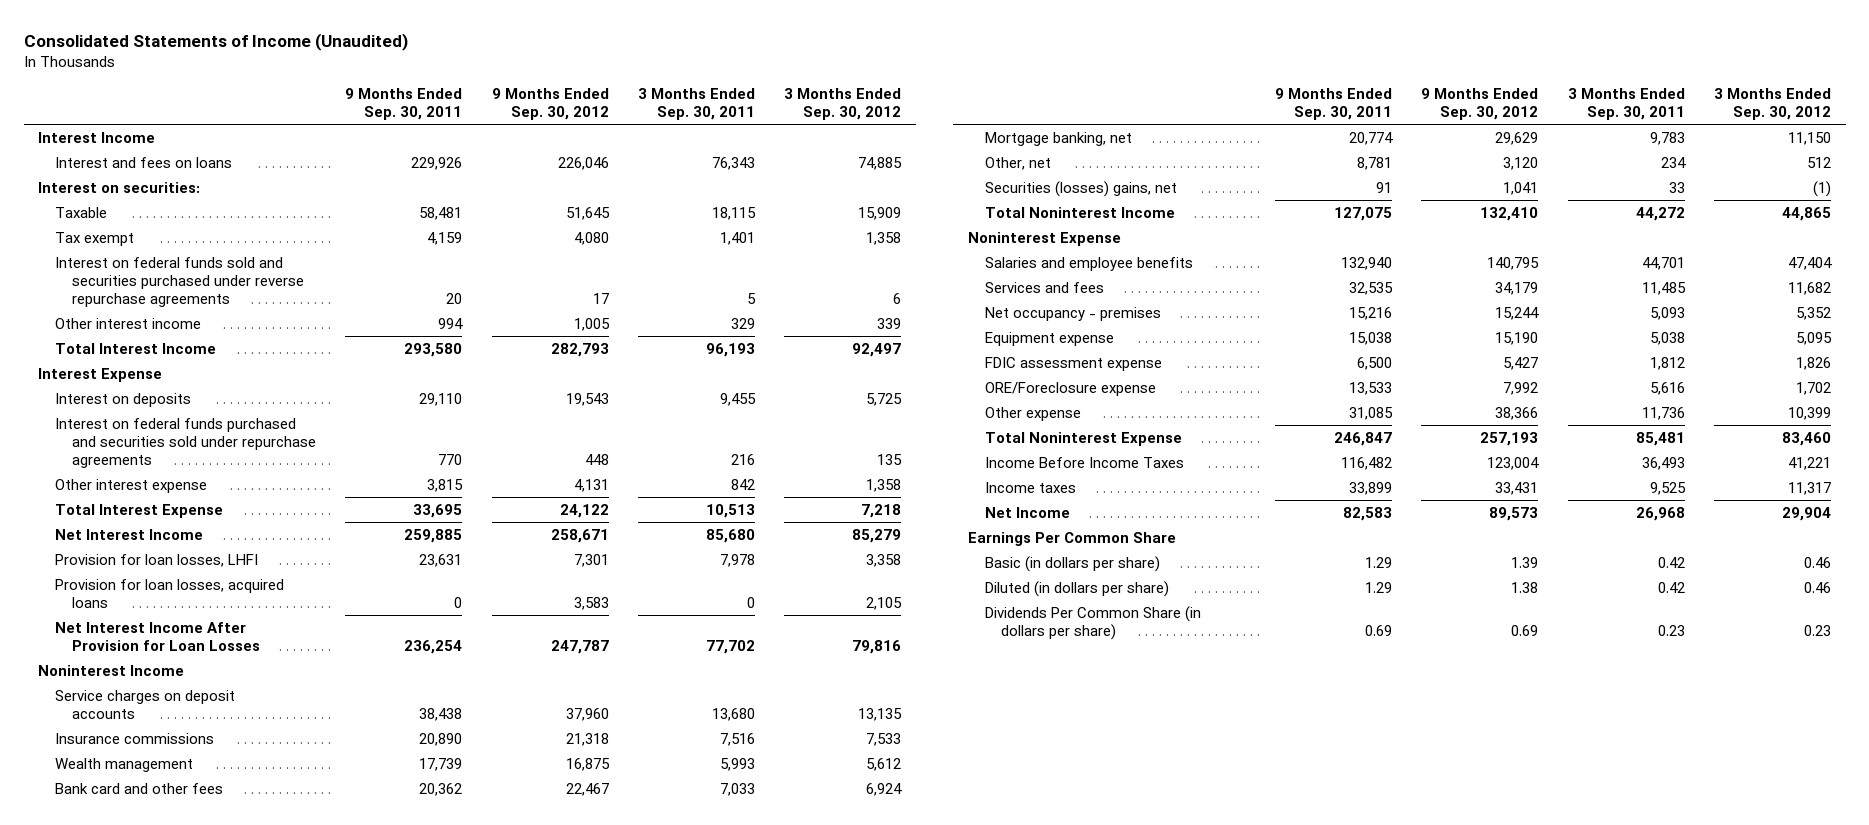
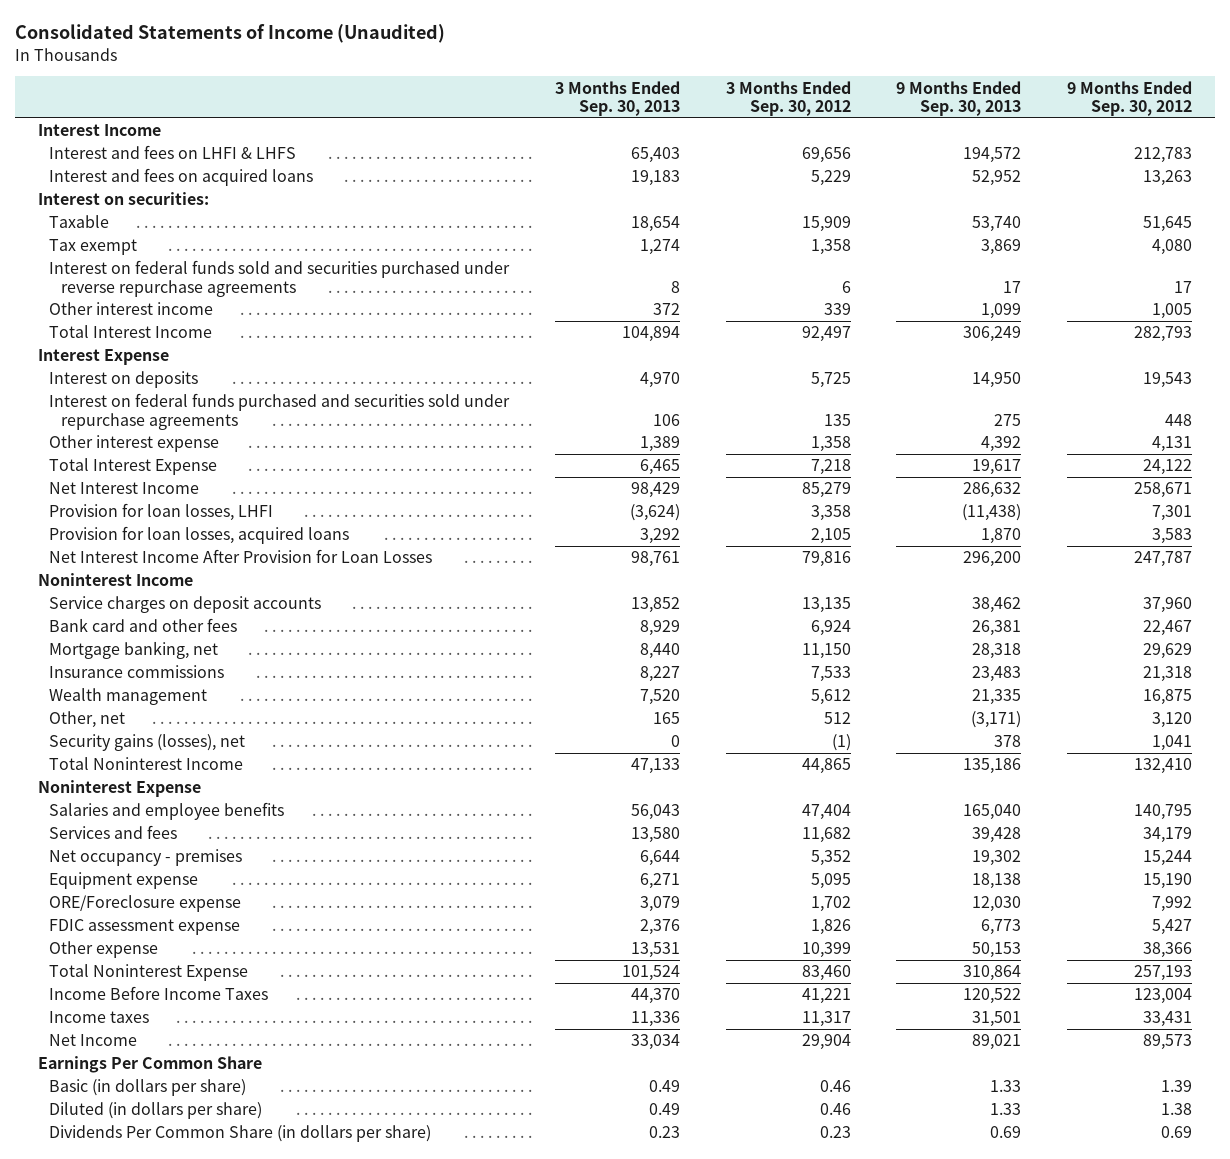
[345,87,463,121] 9 Months Ended Sep. 30, 2011 -> none
[638,87,756,121] 3 Months Ended Sep. 30, 2011 -> none
none -> [554,80,680,117] 3 Months Ended Sep. 30, 2013
none -> [896,80,1022,117] 9 Months Ended Sep. 30, 2013
none -> [49,145,297,160] Interest and fees on LHFI & LHFS
[55,156,233,168] Interest and fees on loans -> [49,168,314,187] Interest and fees on acquired loans
[557,156,609,170] 226,046 -> [1143,170,1193,187] 13,263
[858,156,903,170] 74,885 -> [810,170,851,187] 5,229
[55,732,215,744] Insurance commissions -> [49,665,225,679] Insurance commissions
[55,757,194,772] Wealth management -> [49,688,208,706] Wealth management
[984,180,1177,197] Securities (losses) gains, net -> [49,734,246,752] Security gains (losses), net
[984,356,1162,371] FDIC assessment expense -> [49,919,241,936] FDIC assessment expense

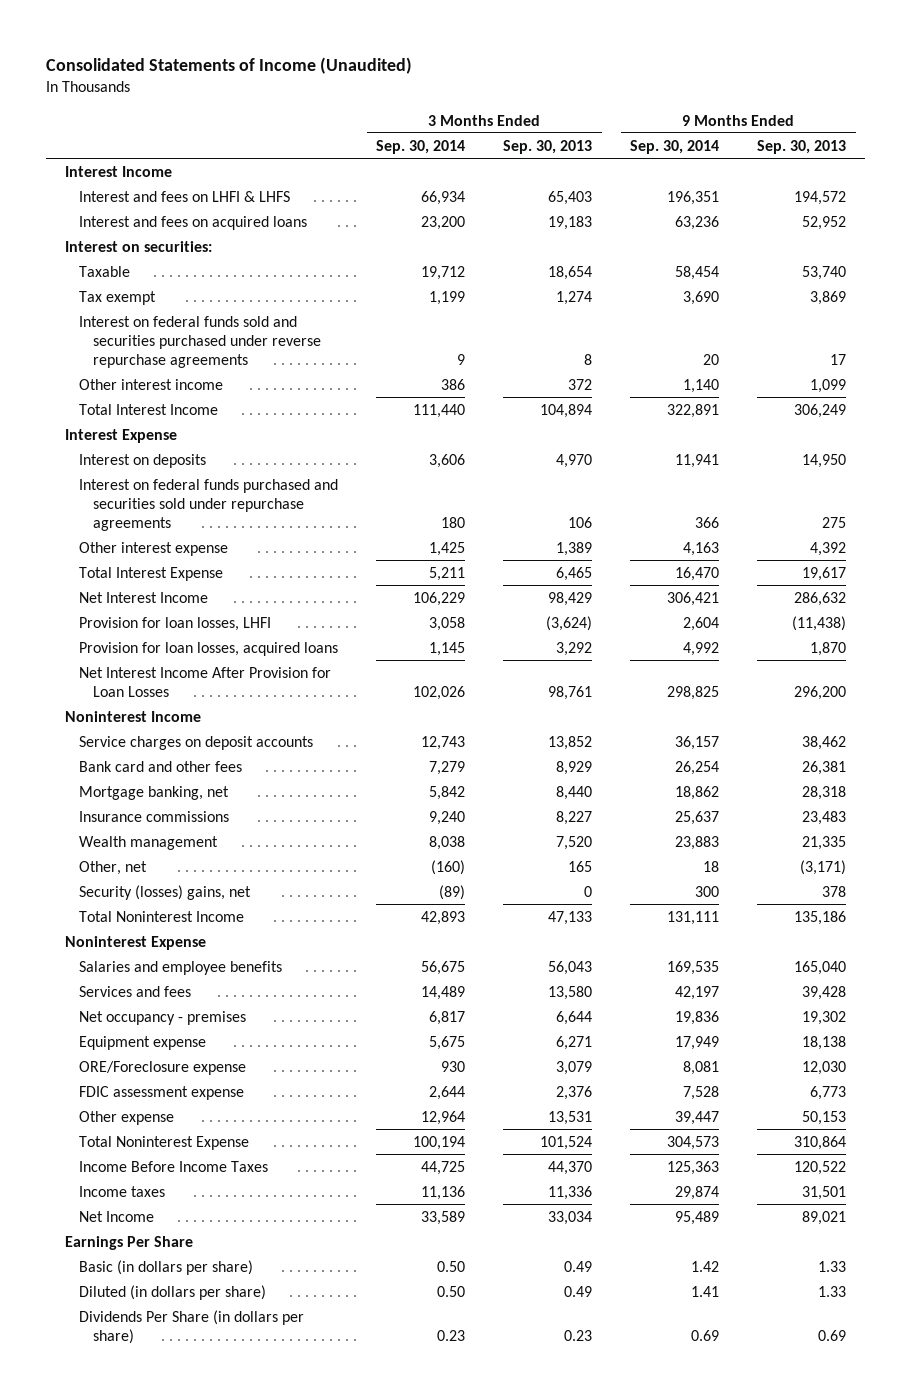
[725,80,851,117] 3 Months Ended Sep. 30, 2012 -> none
[1067,80,1193,117] 9 Months Ended Sep. 30, 2012 -> none
none -> [376,139,466,154] Sep. 30, 2014
none -> [630,139,720,154] Sep. 30, 2014
[49,734,246,752] Security gains (losses), net -> [79,884,252,900] Security (losses) gains, net
[37,1056,262,1074] Earnings Per Common Share -> [65,1235,194,1250] Earnings Per Share
[49,1125,432,1143] Dividends Per Common Share (in dollars per share) -> [79,1309,305,1344] Dividends Per Share (in dollars per share)

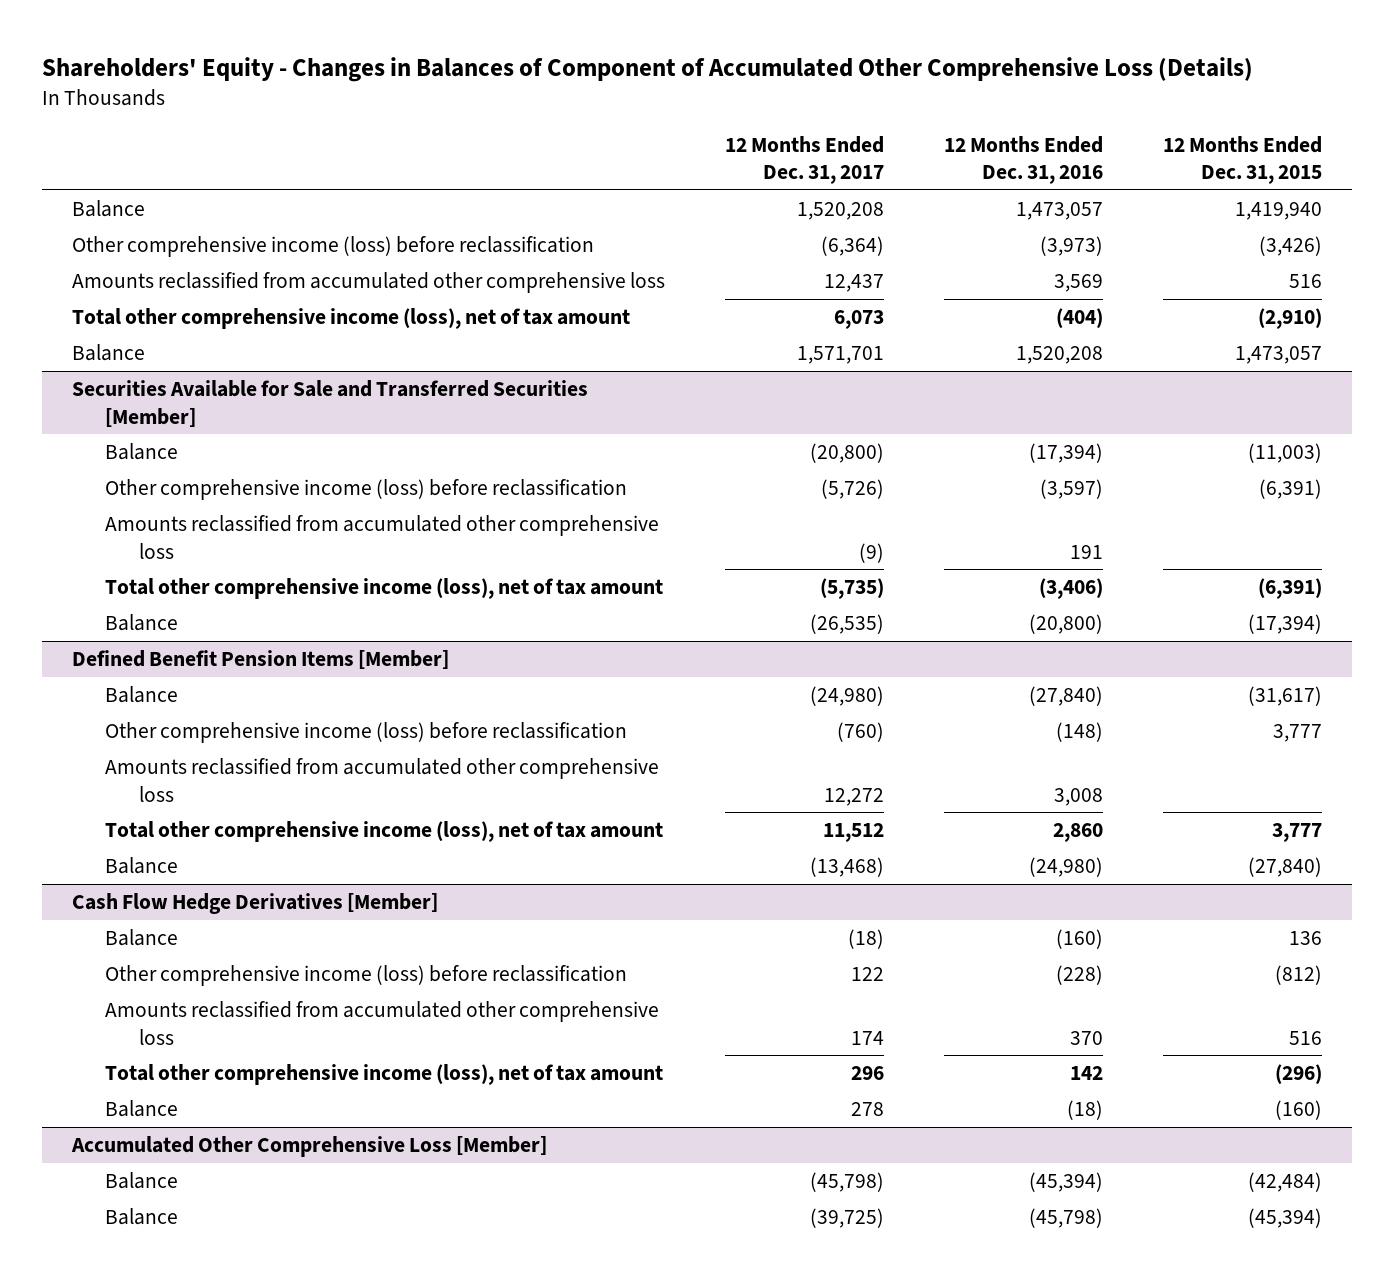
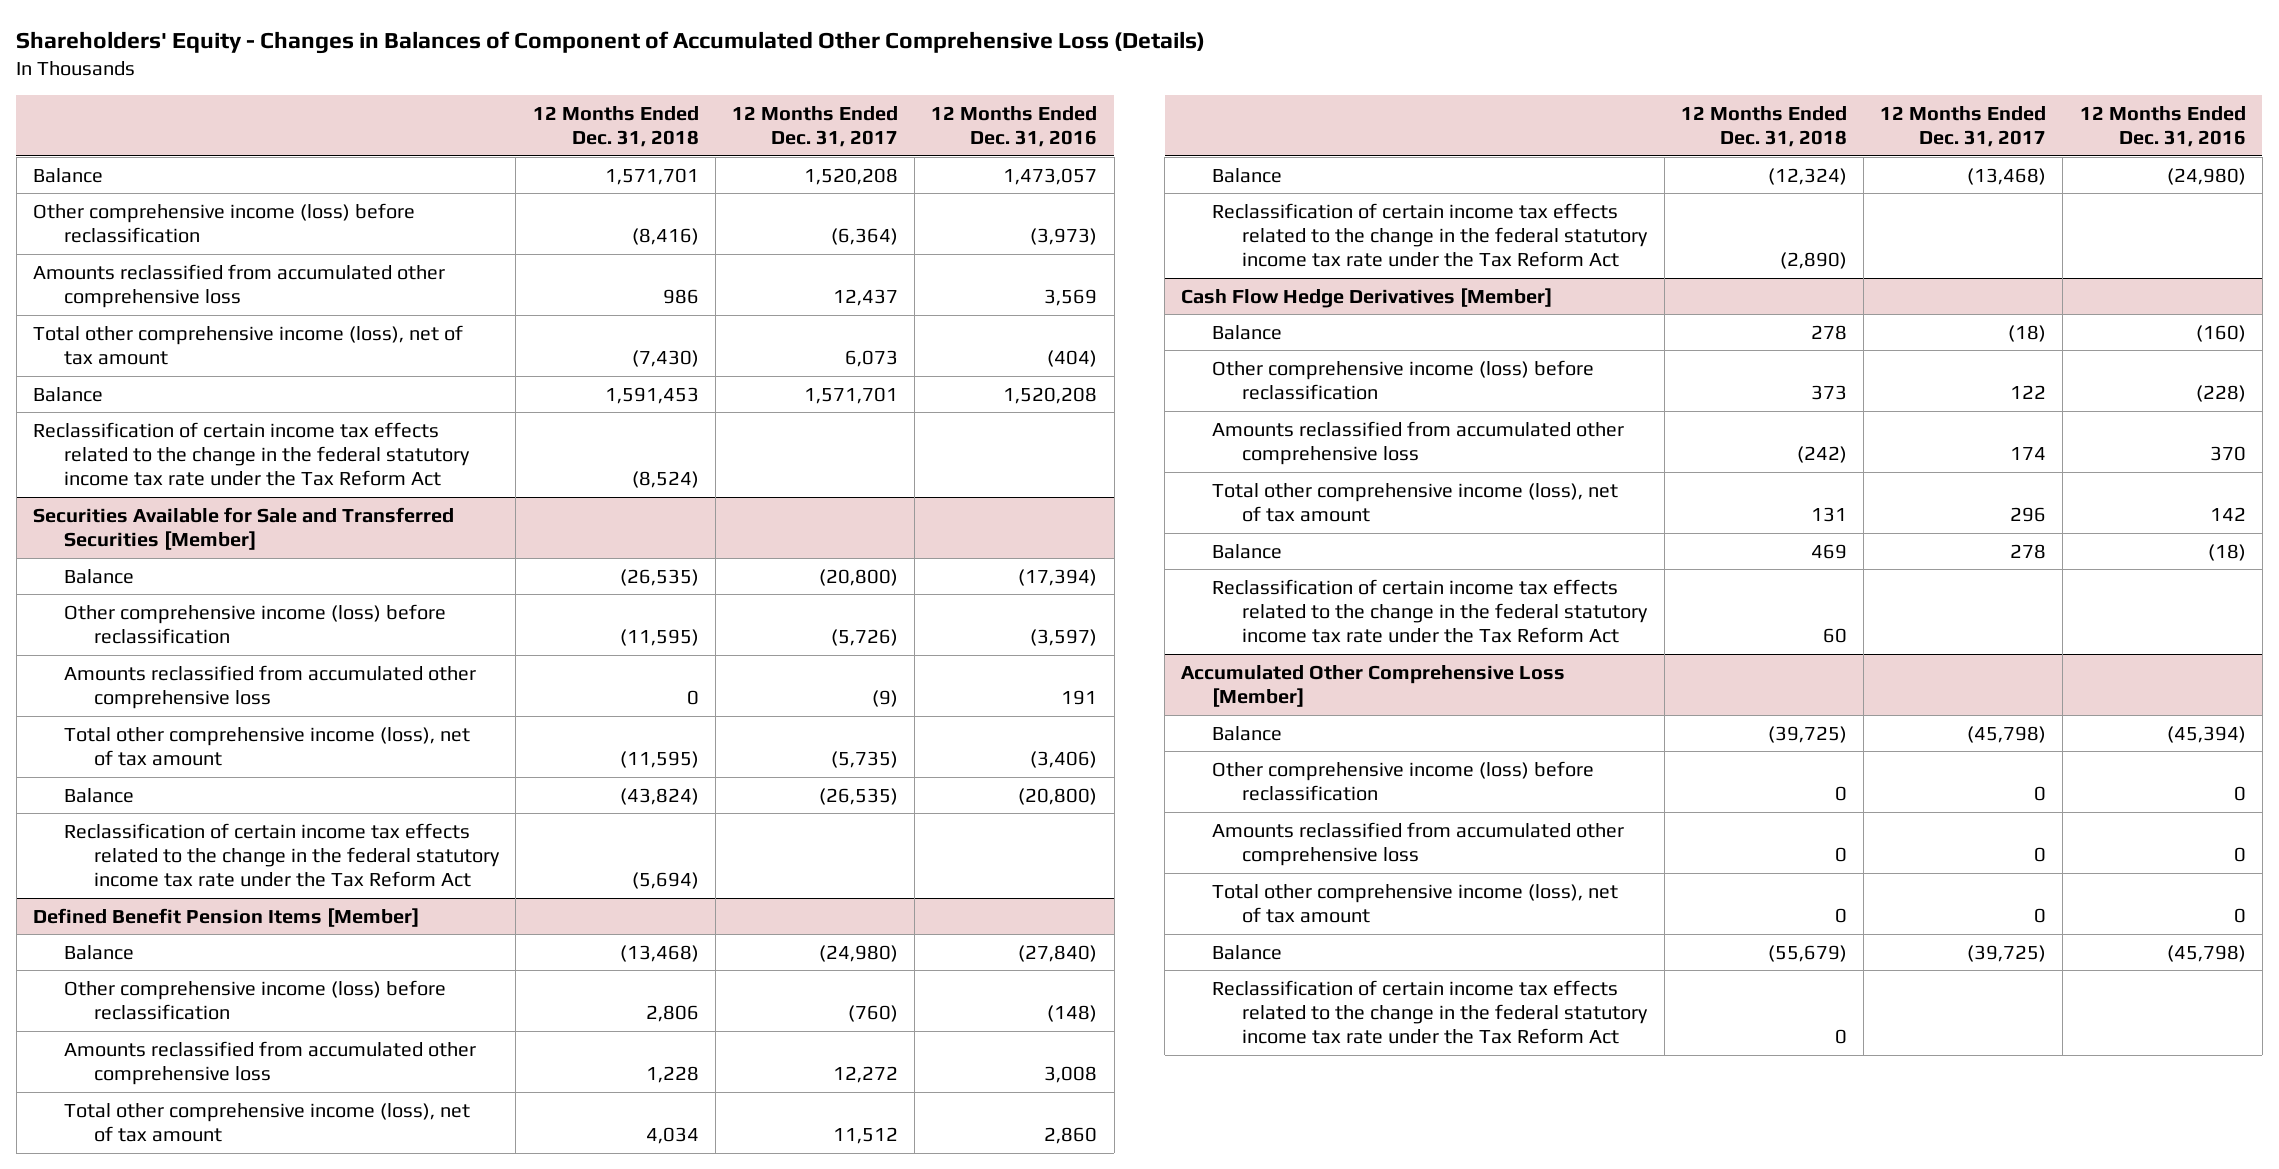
[1163,135,1323,185] 12 Months Ended Dec. 31, 2015 -> none
none -> [532,105,699,148] 12 Months Ended Dec. 31, 2018
none -> [33,421,470,487] Reclassification of certain income tax effects related to the change in the federal statutory income tax rate under the Tax Reform Act
none -> [63,822,501,888] Reclassification of certain income tax effects related to the change in the federal statutory income tax rate under the Tax Reform Act
none -> [1211,202,1649,268] Reclassification of certain income tax effects related to the change in the federal statutory income tax rate under the Tax Reform Act
none -> [1211,578,1649,644] Reclassification of certain income tax effects related to the change in the federal statutory income tax rate under the Tax Reform Act
none -> [1211,760,1594,802] Other comprehensive income (loss) before reclassification
none -> [1211,821,1624,867] Amounts reclassified from accumulated other comprehensive loss
none -> [1211,883,1618,924] Total other comprehensive income (loss), net of tax amount
none -> [1211,979,1649,1045] Reclassification of certain income tax effects related to the change in the federal statutory income tax rate under the Tax Reform Act

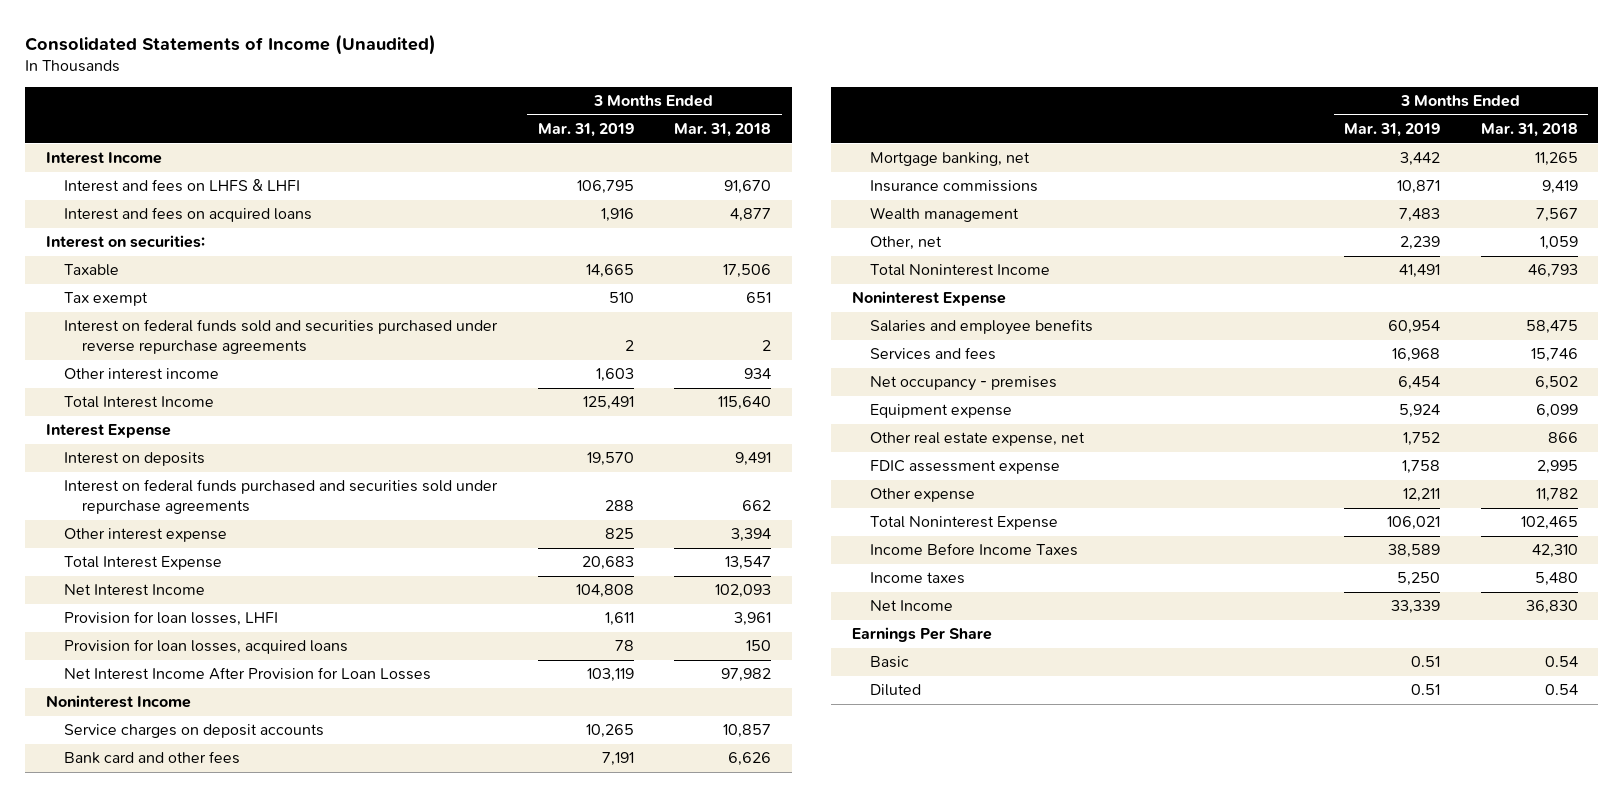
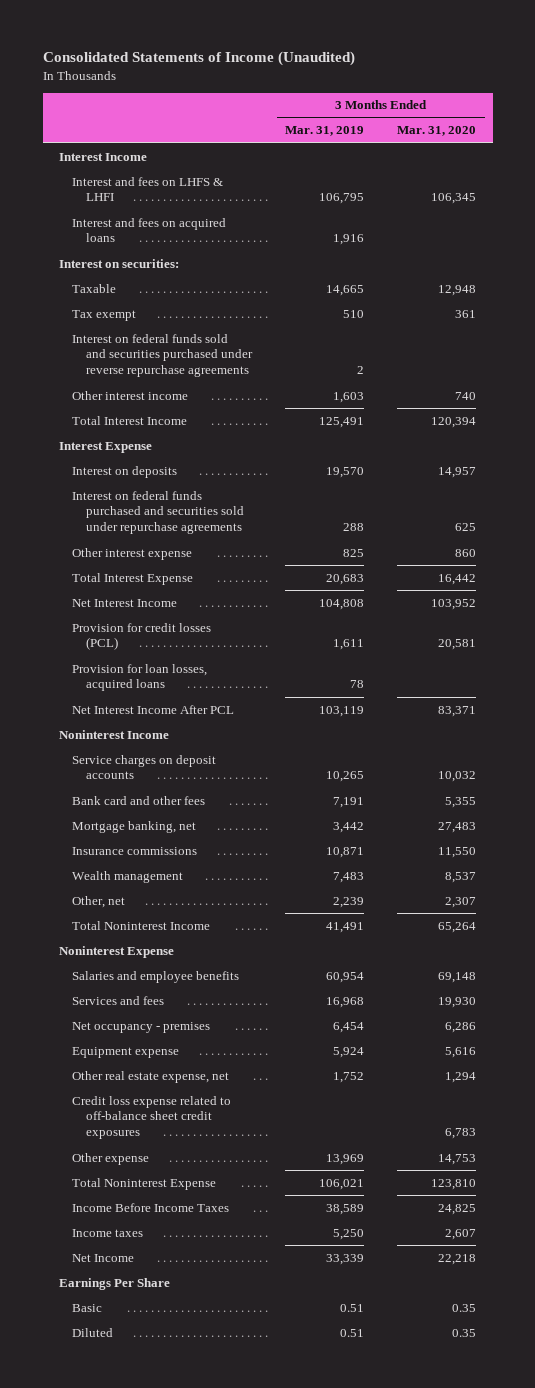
[674,123,772,138] Mar. 31, 2018 -> none
none -> [397,126,477,137] Mar. 31, 2020
[63,611,278,627] Provision for loan losses, LHFI -> [72,622,212,651] Provision for credit losses (PCL)
[63,667,431,681] Net Interest Income After Provision for Loan Losses -> [72,704,235,714] Net Interest Income After PCL
[869,460,1060,475] FDIC assessment expense -> none
none -> [72,1095,232,1140] Credit loss expense related to off-balance sheet credit exposures
[1402,488,1440,503] 12,211 -> [325,1153,364,1165] 13,969

